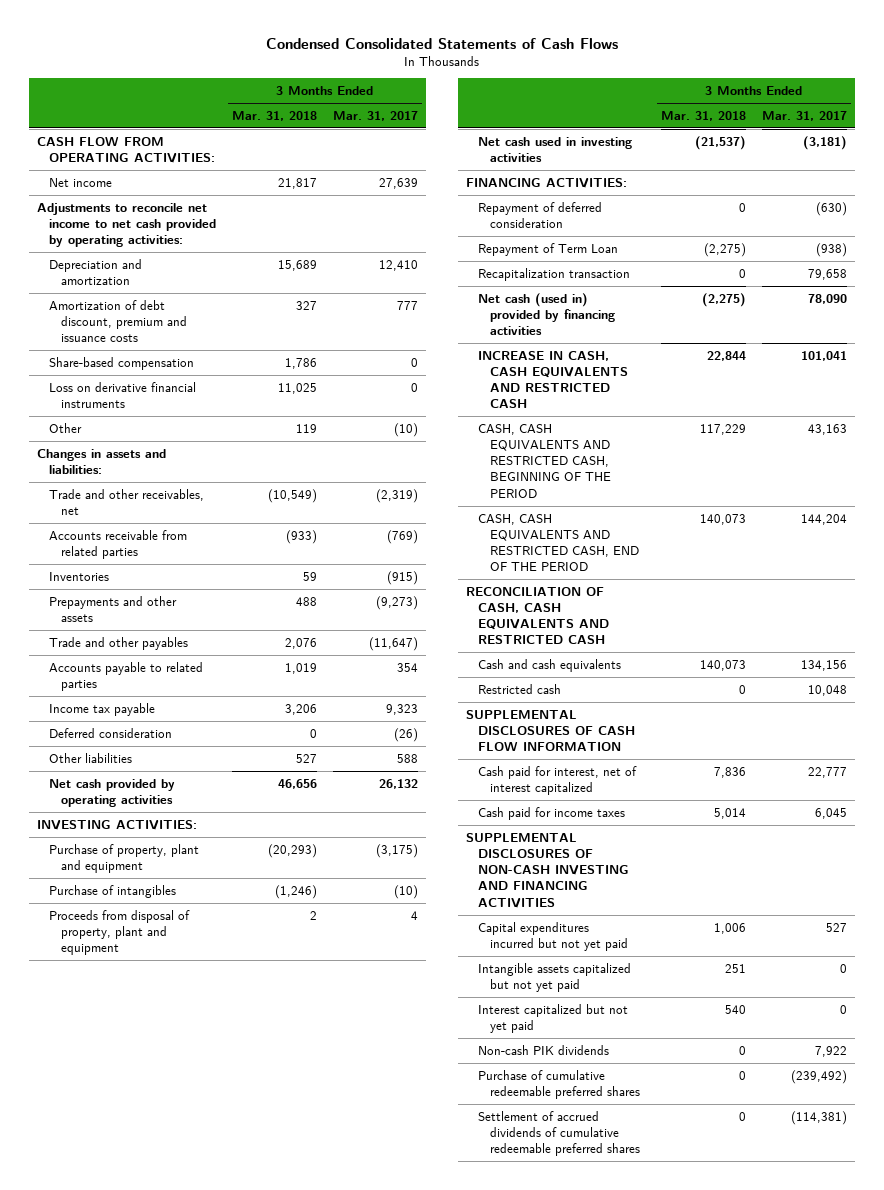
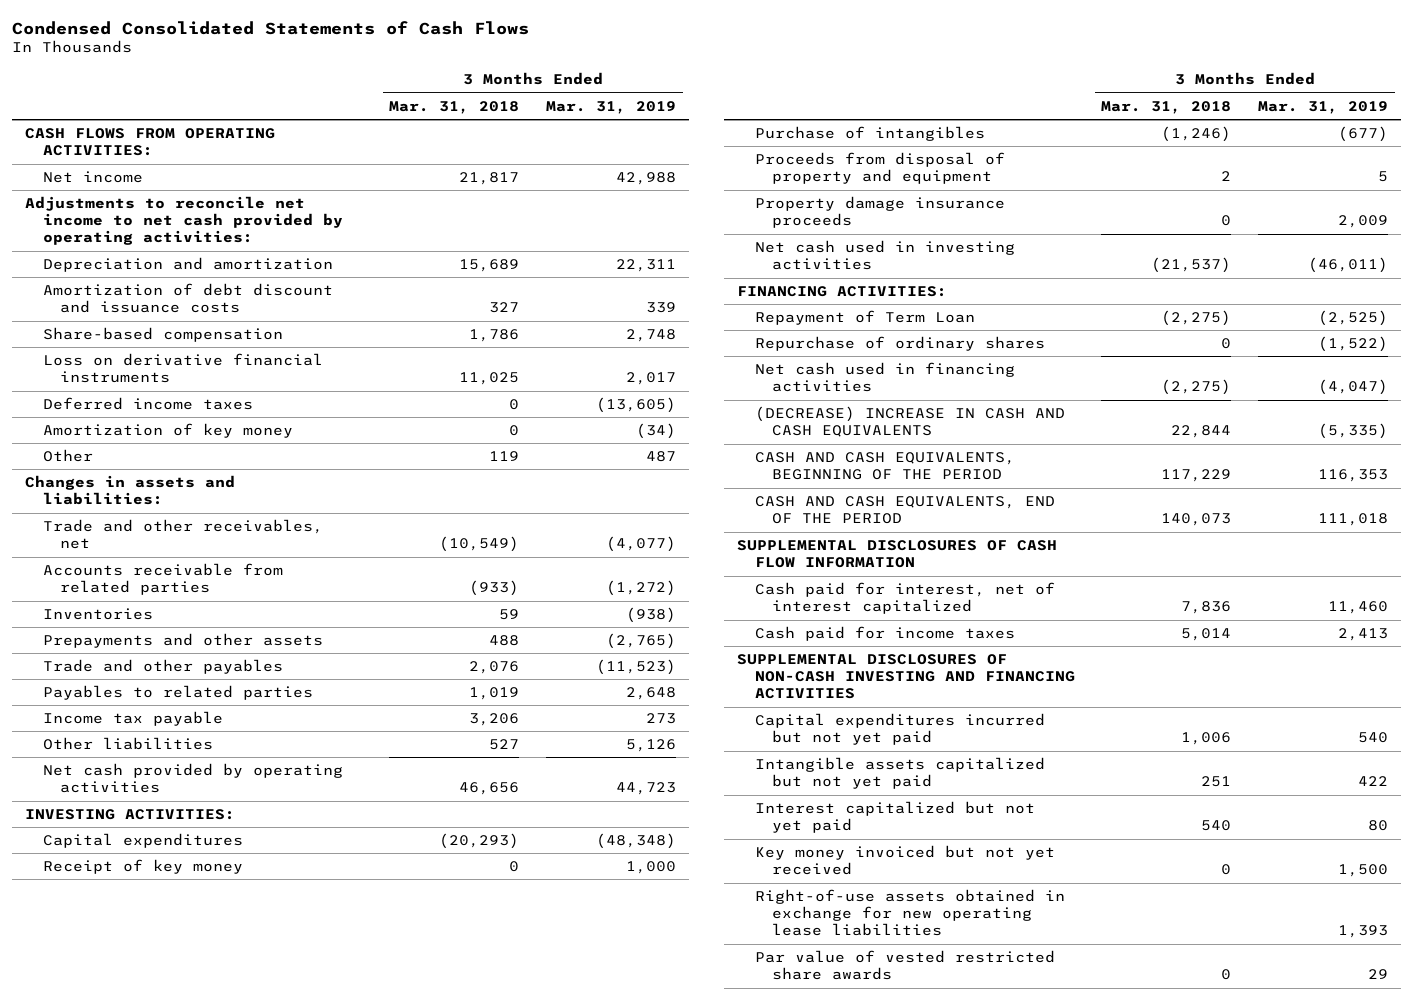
[333,110,419,121] Mar. 31, 2017 -> none
none -> [545,100,676,114] Mar. 31, 2019
[37,136,216,163] CASH FLOW FROM OPERATING ACTIVITIES: -> [25,128,276,157] CASH FLOWS FROM OPERATING ACTIVITIES:
[49,299,187,343] Amortization of debt discount, premium and issuance costs -> [42,283,333,314] Amortization of debt discount and issuance costs
none -> [42,397,253,411] Deferred income taxes
none -> [42,423,293,439] Amortization of key money
[49,661,204,691] Accounts payable to related parties -> [42,685,313,701] Payables to related parties
[49,727,173,738] Deferred consideration -> none
[49,843,200,873] Purchase of property, plant and equipment -> [42,833,243,849] Capital expenditures
none -> [42,859,243,875] Receipt of key money
[49,909,191,956] Proceeds from disposal of property, plant and equipment -> [754,152,1005,185] Proceeds from disposal of property and equipment
none -> [754,196,1005,229] Property damage insurance proceeds
[477,201,602,228] Repayment of deferred consideration -> none
[477,267,630,281] Recapitalization transaction -> none
[466,586,609,645] RECONCILIATION OF CASH, CASH EQUIVALENTS AND RESTRICTED CASH -> none
[477,658,621,672] Cash and cash equivalents -> none
[477,683,561,694] Restricted cash -> none
none -> [754,336,1045,352] Repurchase of ordinary shares
[477,292,615,336] Net cash (used in) provided by financing activities -> [754,362,1015,393] Net cash used in financing activities
[477,350,628,409] INCREASE IN CASH, CASH EQUIVALENTS AND RESTRICTED CASH -> [754,406,1065,438] (DECREASE) INCREASE IN CASH AND CASH EQUIVALENTS
[477,423,611,498] CASH, CASH EQUIVALENTS AND RESTRICTED CASH, BEGINNING OF THE PERIOD -> [754,452,1015,481] CASH AND CASH EQUIVALENTS, BEGINNING OF THE PERIOD
[477,513,639,572] CASH, CASH EQUIVALENTS AND RESTRICTED CASH, END OF THE PERIOD -> [754,496,1055,525] CASH AND CASH EQUIVALENTS, END OF THE PERIOD
[477,1044,609,1055] Non-cash PIK dividends -> none
[477,1069,640,1099] Purchase of cumulative redeemable preferred shares -> none
[477,1110,640,1157] Settlement of accrued dividends of cumulative redeemable preferred shares -> none
none -> [754,845,1055,876] Key money invoiced but not yet received
none -> [754,889,1065,937] Right-of-use assets obtained in exchange for new operating lease liabilities
none -> [754,950,1055,981] Par value of vested restricted share awards

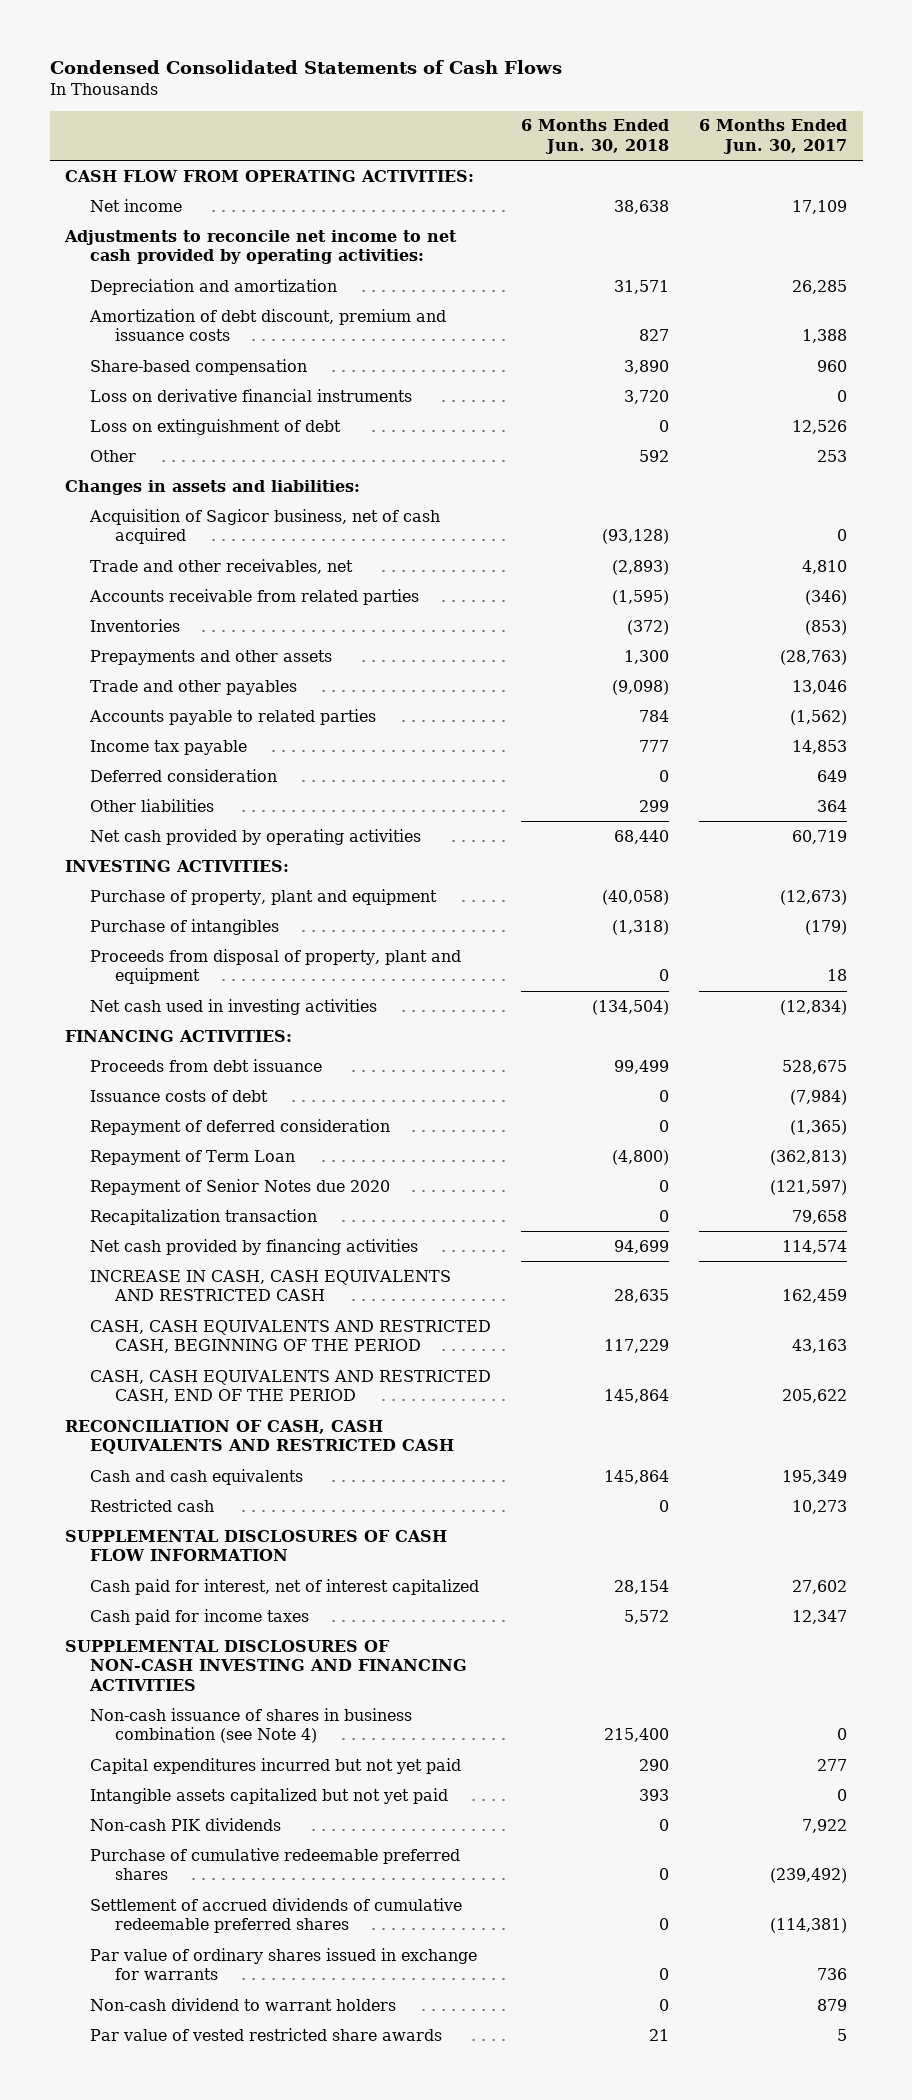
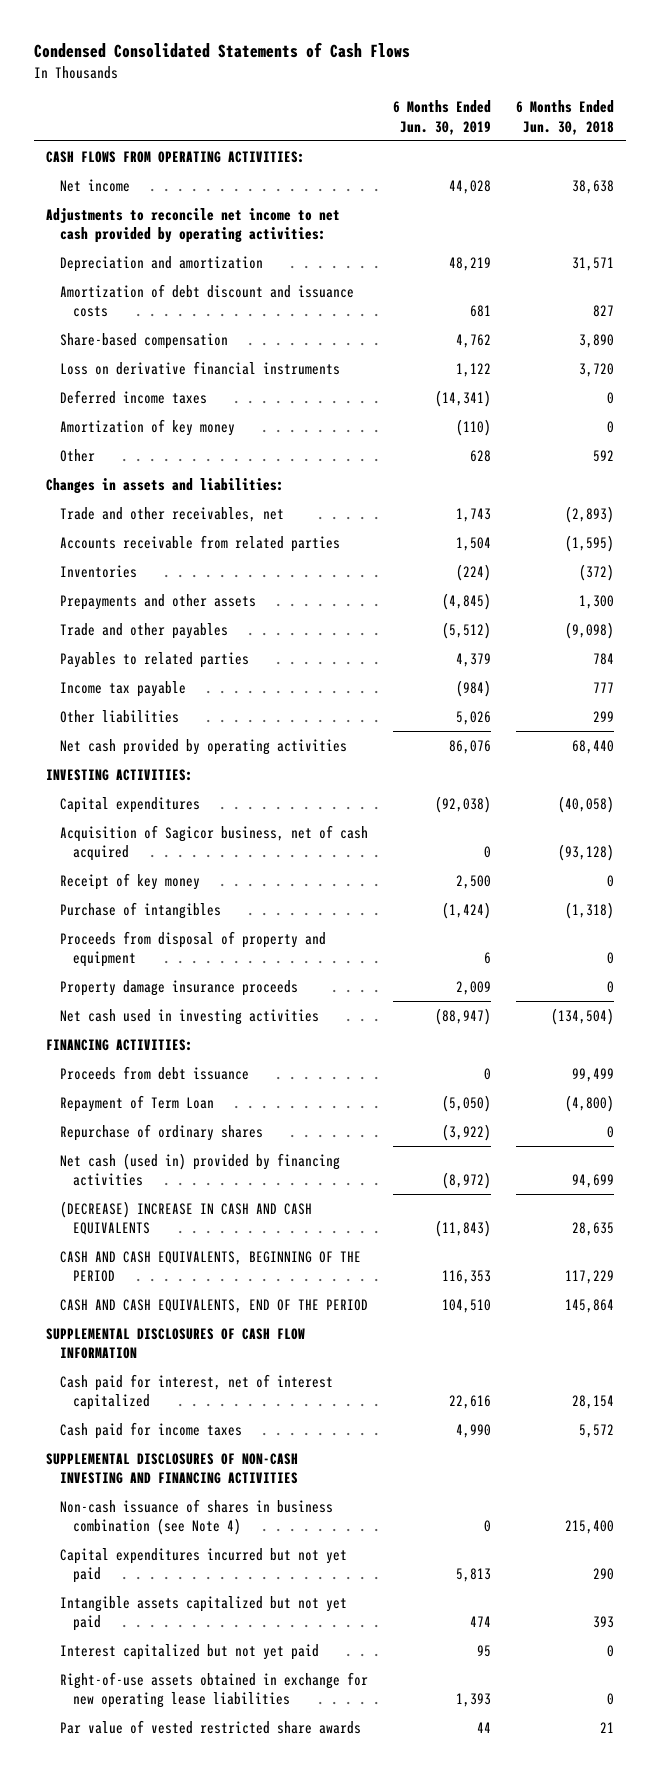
[699,119,848,154] 6 Months Ended Jun. 30, 2017 -> none
none -> [392,100,491,135] 6 Months Ended Jun. 30, 2019
[64,169,474,182] CASH FLOW FROM OPERATING ACTIVITIES: -> [46,150,306,163] CASH FLOWS FROM OPERATING ACTIVITIES:
[88,308,446,342] Amortization of debt discount, premium and issuance costs -> [59,283,354,318] Amortization of debt discount and issuance costs
[89,418,341,435] Loss on extinguishment of debt -> none
none -> [59,389,207,404] Deferred income taxes
none -> [59,418,235,436] Amortization of key money
[88,708,376,725] Accounts payable to related parties -> [59,651,249,668] Payables to related parties
[89,768,277,782] Deferred consideration -> none
[89,888,437,905] Purchase of property, plant and equipment -> [59,796,200,813] Capital expenditures
[88,508,440,545] Acquisition of Sagicor business, net of cash acquired -> [59,824,368,862] Acquisition of Sagicor business, net of cash acquired
none -> [59,872,200,890] Receipt of key money
[89,948,461,985] Proceeds from disposal of property, plant and equipment -> [59,930,326,968] Proceeds from disposal of property and equipment
none -> [59,979,298,996] Property damage insurance proceeds
[89,1089,268,1102] Issuance costs of debt -> none
[89,1118,390,1135] Repayment of deferred consideration -> none
[89,1178,390,1195] Repayment of Senior Notes due 2020 -> none
[89,1208,317,1225] Recapitalization transaction -> none
[64,1419,454,1455] RECONCILIATION OF CASH, CASH EQUIVALENTS AND RESTRICTED CASH -> none
[89,1468,303,1485] Cash and cash equivalents -> none
[89,1498,214,1512] Restricted cash -> none
none -> [59,1123,263,1141] Repurchase of ordinary shares
[89,1238,418,1255] Net cash provided by financing activities -> [59,1152,340,1187] Net cash (used in) provided by financing activities
[89,1269,451,1302] INCREASE IN CASH, CASH EQUIVALENTS AND RESTRICTED CASH -> [59,1200,312,1236] (DECREASE) INCREASE IN CASH AND CASH EQUIVALENTS
[89,1319,491,1354] CASH, CASH EQUIVALENTS AND RESTRICTED CASH, BEGINNING OF THE PERIOD -> [59,1250,361,1283] CASH AND CASH EQUIVALENTS, BEGINNING OF THE PERIOD
[89,1369,491,1404] CASH, CASH EQUIVALENTS AND RESTRICTED CASH, END OF THE PERIOD -> [59,1298,368,1313] CASH AND CASH EQUIVALENTS, END OF THE PERIOD
[89,1817,281,1831] Non-cash PIK dividends -> none
[89,1847,460,1881] Purchase of cumulative redeemable preferred shares -> none
[89,1897,462,1934] Settlement of accrued dividends of cumulative redeemable preferred shares -> none
[89,1947,477,1981] Par value of ordinary shares issued in exchange for warrants -> none
[89,1997,396,2011] Non-cash dividend to warrant holders -> none
none -> [59,1643,319,1660] Interest capitalized but not yet paid
none -> [59,1671,368,1709] Right-of-use assets obtained in exchange for new operating lease liabilities

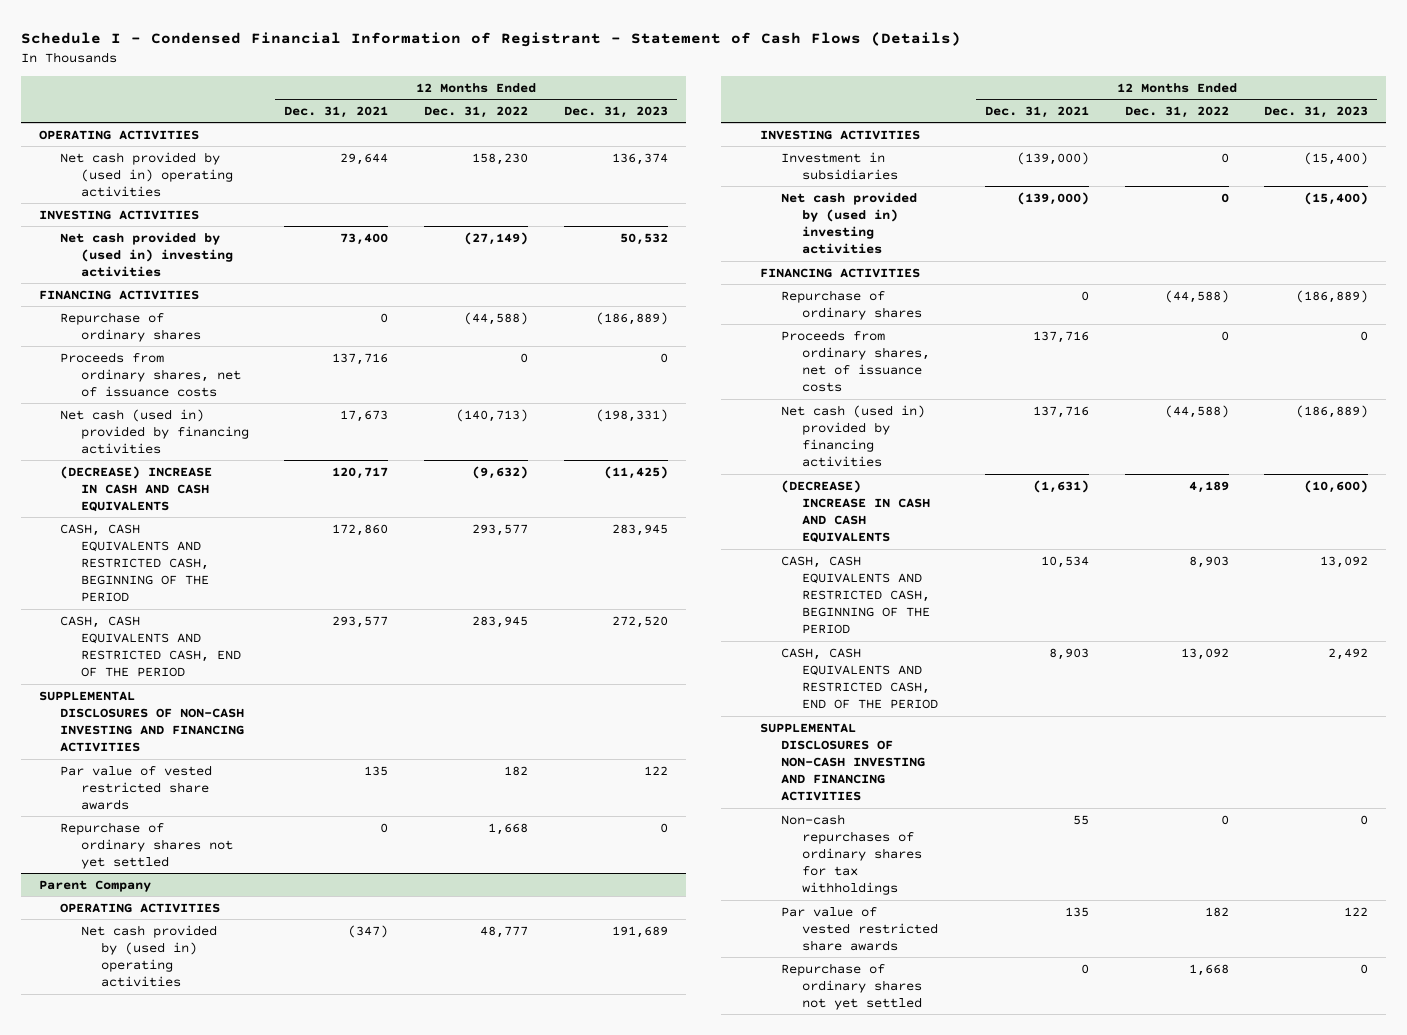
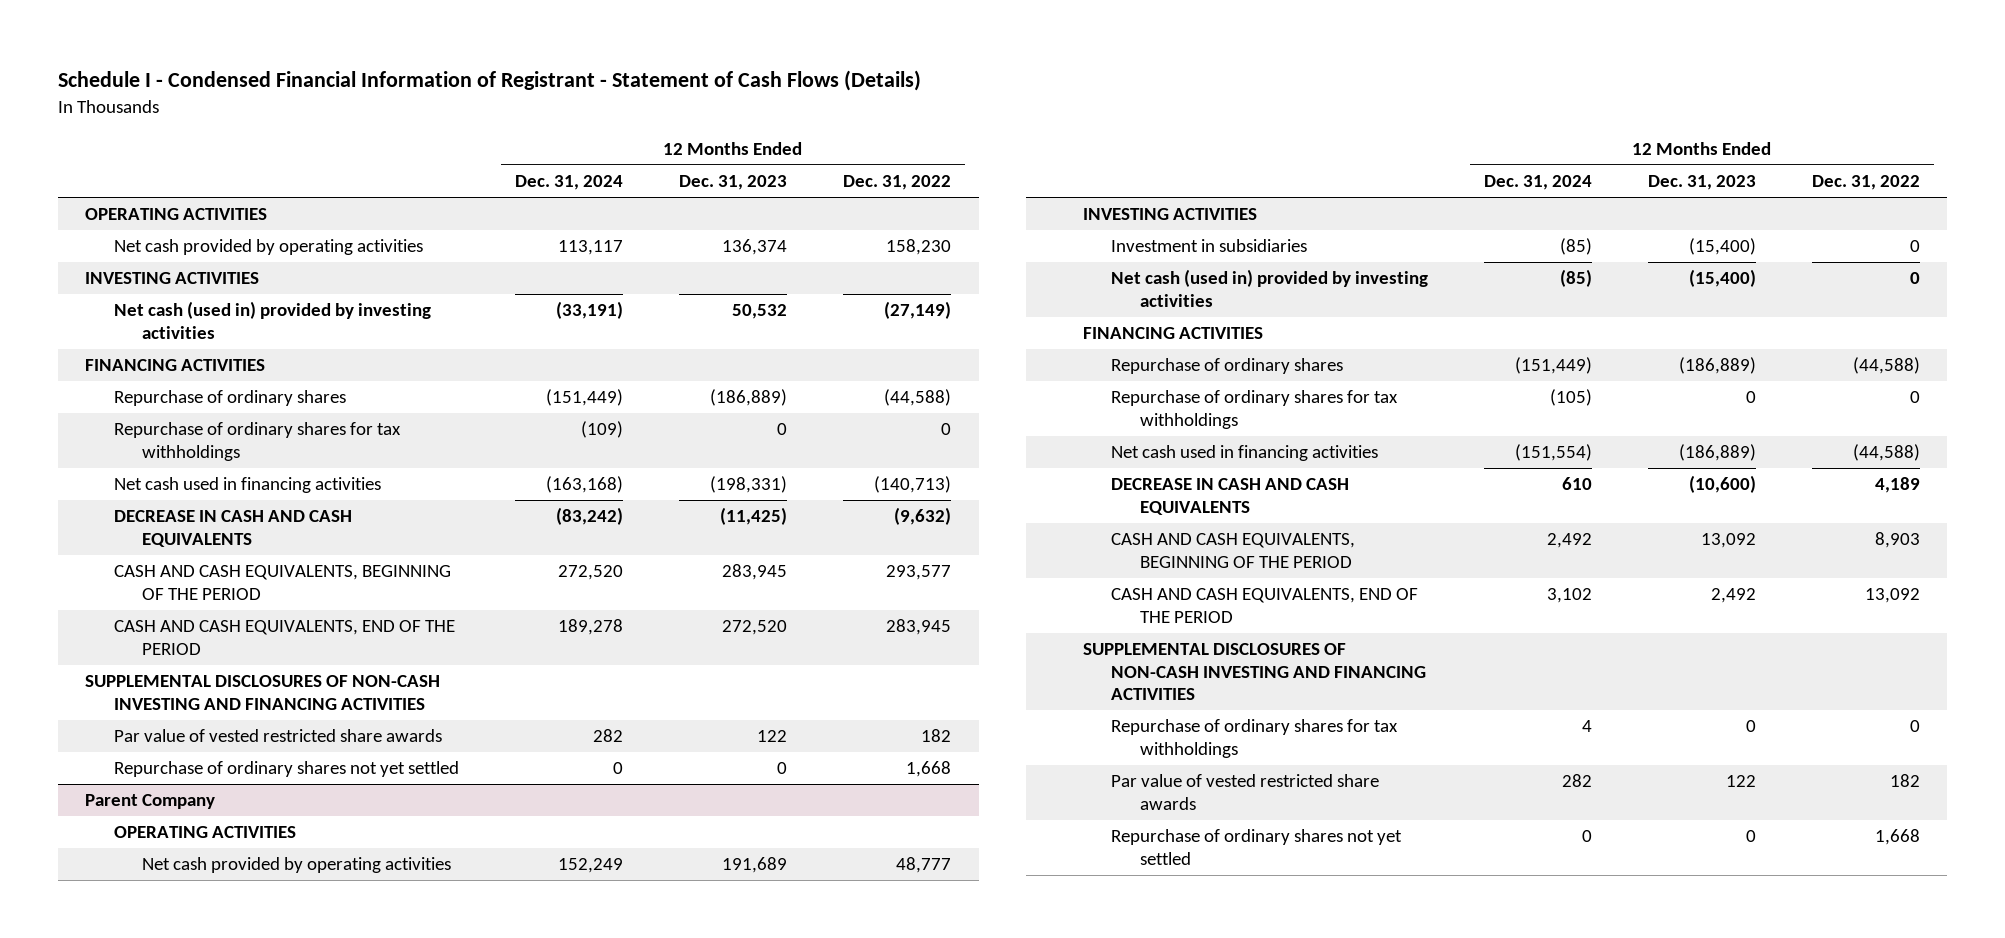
[284,105,389,118] Dec. 31, 2021 -> none
none -> [515,175,624,191] Dec. 31, 2024
[59,151,233,197] Net cash provided by (used in) operating activities -> [113,239,423,256] Net cash provided by operating activities
[59,231,233,277] Net cash provided by (used in) investing activities -> [113,301,431,339] Net cash (used in) provided by investing activities
[59,351,241,397] Proceeds from ordinary shares, net of issuance costs -> none
none -> [113,422,401,461] Repurchase of ordinary shares for tax withholdings
[59,408,249,454] Net cash (used in) provided by financing activities -> [113,477,381,494] Net cash used in financing activities
[59,465,212,512] (DECREASE) INCREASE IN CASH AND CASH EQUIVALENTS -> [113,510,352,547] DECREASE IN CASH AND CASH EQUIVALENTS
[59,523,209,603] CASH, CASH EQUIVALENTS AND RESTRICTED CASH, BEGINNING OF THE PERIOD -> [113,565,451,600] CASH AND CASH EQUIVALENTS, BEGINNING OF THE PERIOD
[59,615,241,678] CASH, CASH EQUIVALENTS AND RESTRICTED CASH, END OF THE PERIOD -> [113,620,455,655] CASH AND CASH EQUIVALENTS, END OF THE PERIOD
[80,924,217,988] Net cash provided by (used in) operating activities -> [142,857,452,874] Net cash provided by operating activities
[780,191,917,255] Net cash provided by (used in) investing activities -> [1111,269,1429,307] Net cash (used in) provided by investing activities
[780,329,930,393] Proceeds from ordinary shares, net of issuance costs -> none
none -> [1111,390,1399,429] Repurchase of ordinary shares for tax withholdings
[780,404,925,468] Net cash (used in) provided by financing activities -> [1111,445,1379,462] Net cash used in financing activities
[780,479,930,544] (DECREASE) INCREASE IN CASH AND CASH EQUIVALENTS -> [1111,478,1350,515] DECREASE IN CASH AND CASH EQUIVALENTS
[780,555,930,635] CASH, CASH EQUIVALENTS AND RESTRICTED CASH, BEGINNING OF THE PERIOD -> [1111,533,1356,568] CASH AND CASH EQUIVALENTS, BEGINNING OF THE PERIOD
[780,647,938,710] CASH, CASH EQUIVALENTS AND RESTRICTED CASH, END OF THE PERIOD -> [1111,588,1419,623] CASH AND CASH EQUIVALENTS, END OF THE PERIOD
[780,813,922,896] Non-cash repurchases of ordinary shares for tax withholdings -> [1111,719,1399,758] Repurchase of ordinary shares for tax withholdings

